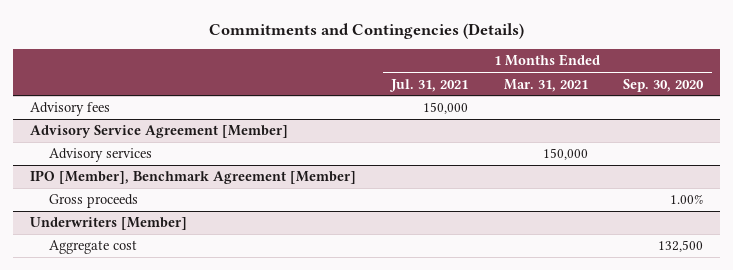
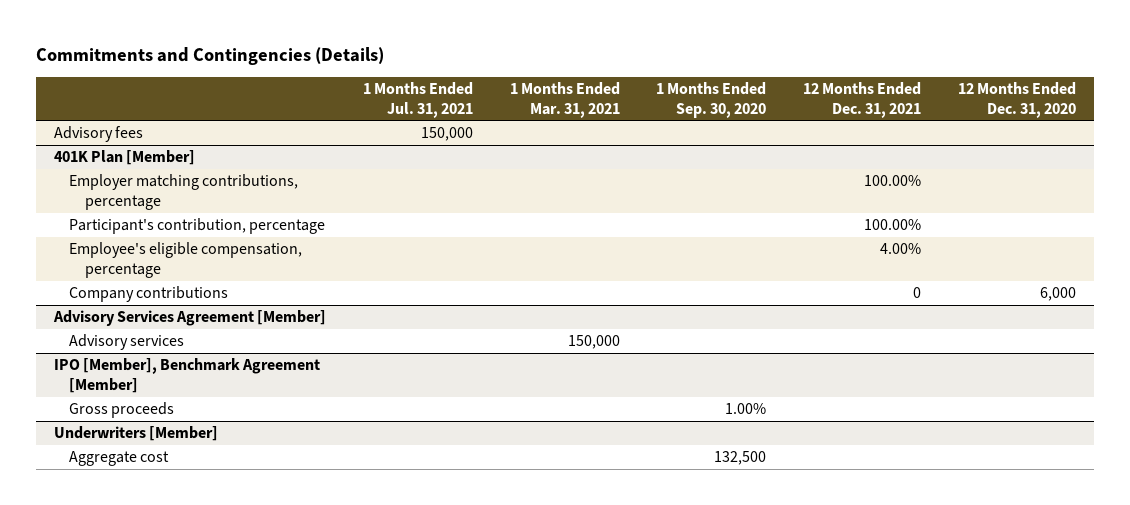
none -> [803,82,922,118] 12 Months Ended Dec. 31, 2021
none -> [957,82,1076,118] 12 Months Ended Dec. 31, 2020
none -> [53,150,195,166] 401K Plan [Member]
none -> [69,174,299,211] Employer matching contributions, percentage
none -> [69,218,326,235] Participant's contribution, percentage
none -> [69,242,303,279] Employee's eligible compensation, percentage
none -> [69,286,229,303] Company contributions
[30,125,289,139] Advisory Service Agreement [Member] -> [52,310,326,327] Advisory Services Agreement [Member]

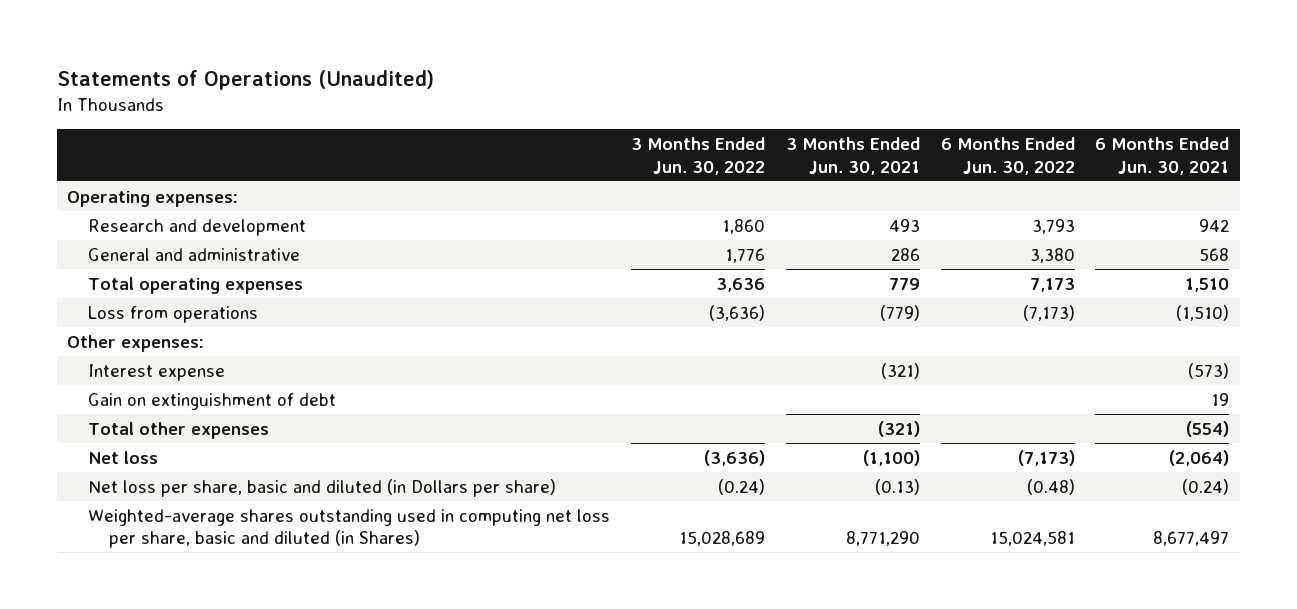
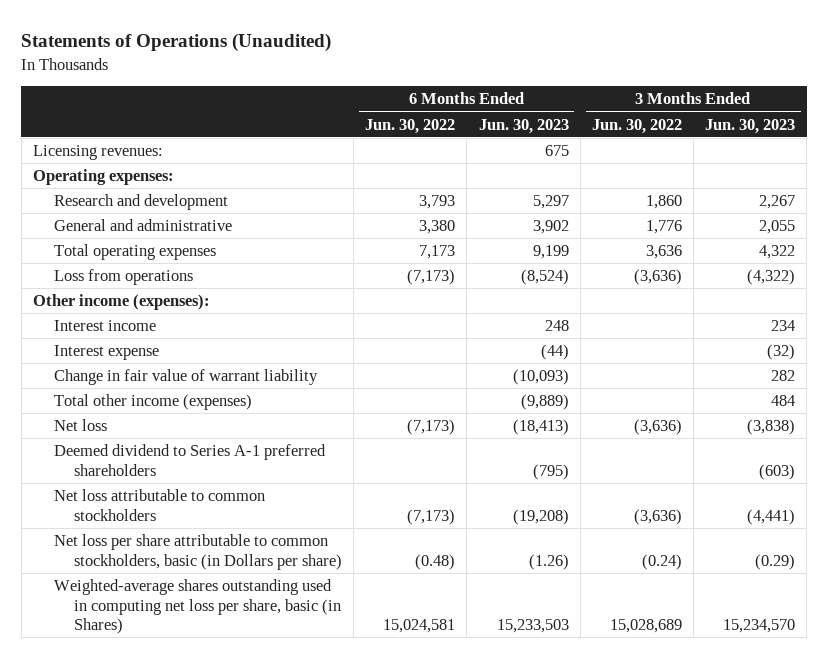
[785,136,920,175] 3 Months Ended Jun. 30, 2021 -> none
[1095,136,1230,175] 6 Months Ended Jun. 30, 2021 -> none
none -> [478,118,569,134] Jun. 30, 2023
none -> [705,118,796,134] Jun. 30, 2023
none -> [33,145,164,161] Licensing revenues:
[67,334,205,352] Other expenses: -> [33,294,211,311] Other income (expenses):
none -> [53,320,156,332] Interest income
[88,392,337,410] Gain on extinguishment of debt -> none
[88,421,270,439] Total other expenses -> [53,369,318,386] Change in fair value of warrant liability
none -> [53,394,252,411] Total other income (expenses)
none -> [53,444,326,476] Deemed dividend to Series A-1 preferred shareholders
none -> [53,489,265,521] Net loss attributable to common stockholders
[88,478,557,497] Net loss per share, basic and diluted (in Dollars per share) -> [53,534,343,570] Net loss per share attributable to common stockholders, basic (in Dollars per share)
[88,508,611,549] Weighted-average shares outstanding used in computing net loss per share, basic and diluted (in Shares) -> [53,579,342,635] Weighted-average shares outstanding used in computing net loss per share, basic (in Shares)

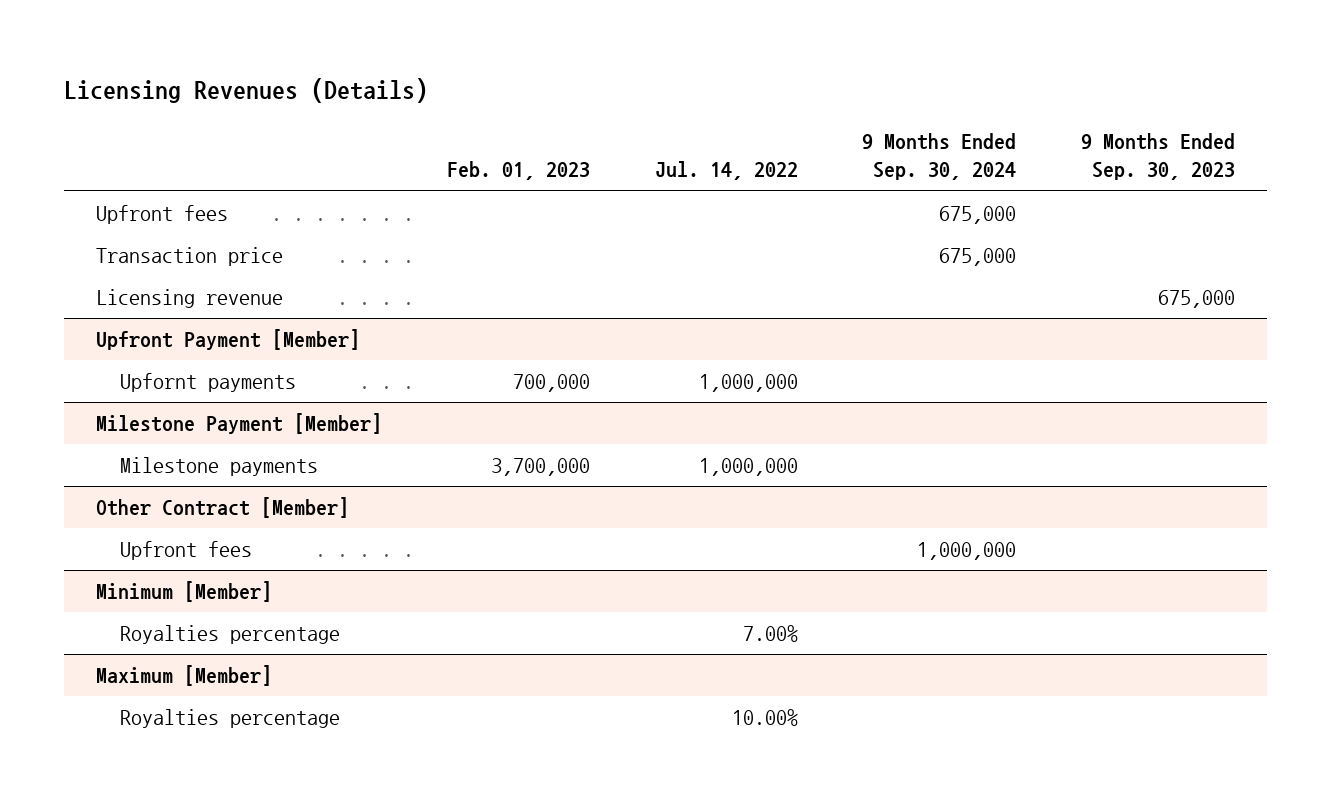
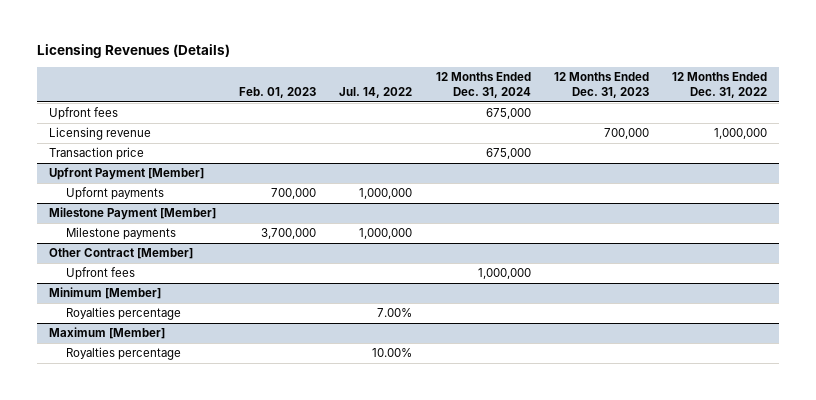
[862,133,1017,181] 9 Months Ended Sep. 30, 2024 -> none
[1081,133,1236,181] 9 Months Ended Sep. 30, 2023 -> none
none -> [435,72,531,98] 12 Months Ended Dec. 31, 2024
none -> [554,72,650,98] 12 Months Ended Dec. 31, 2023
none -> [672,72,768,98] 12 Months Ended Dec. 31, 2022
[96,247,284,267] Transaction price -> [48,147,144,161] Transaction price

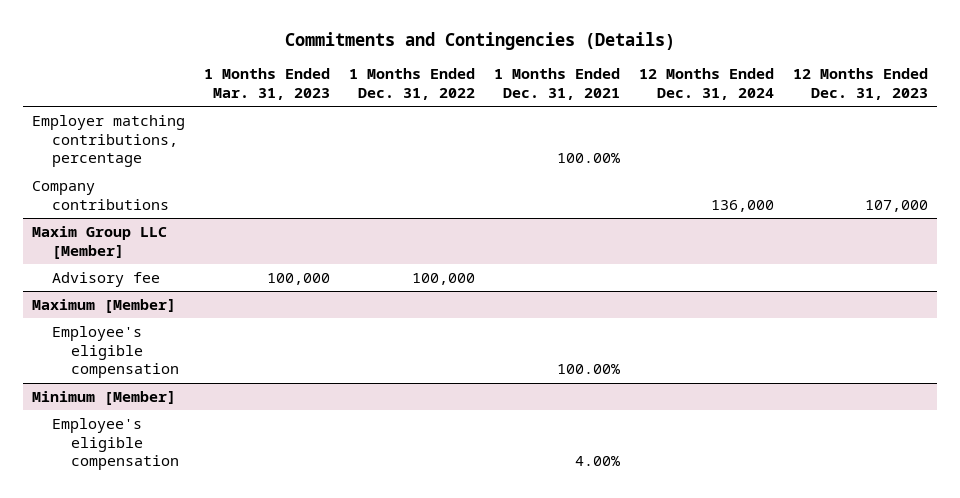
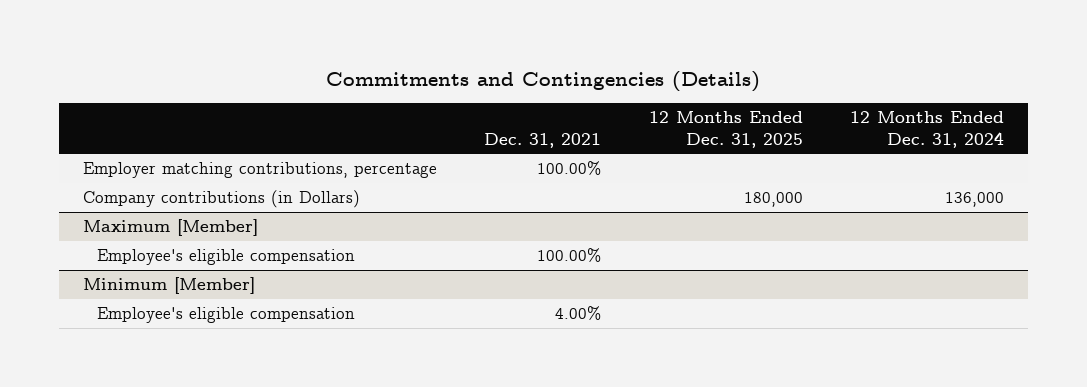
[204,68,331,101] 1 Months Ended Mar. 31, 2023 -> none
[349,68,476,101] 1 Months Ended Dec. 31, 2022 -> none
[494,68,621,101] 1 Months Ended Dec. 31, 2021 -> none
[792,68,928,101] 12 Months Ended Dec. 31, 2023 -> none
none -> [484,132,602,148] Dec. 31, 2021
none -> [648,110,803,148] 12 Months Ended Dec. 31, 2025
[32,225,168,259] Maxim Group LLC [Member] -> none
[51,271,160,287] Advisory fee -> none
[32,180,169,210] Company contributions -> [82,190,360,209] Company contributions (in Dollars)

